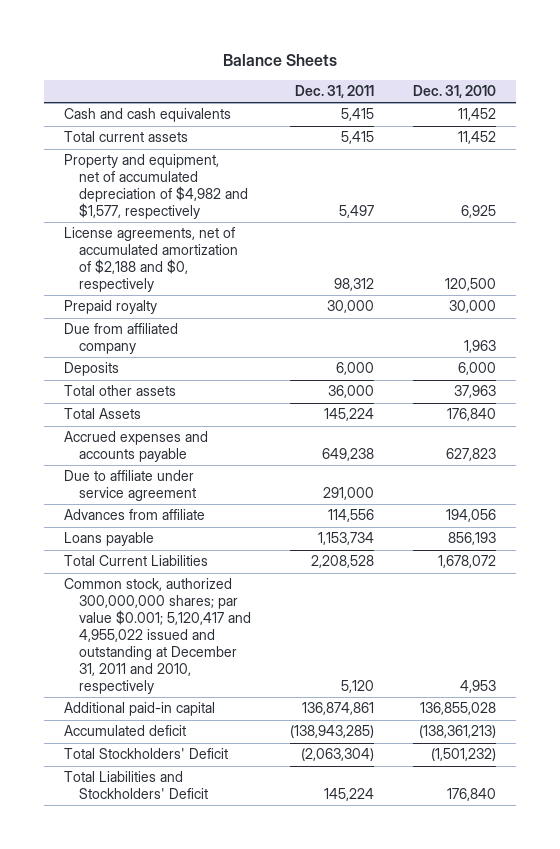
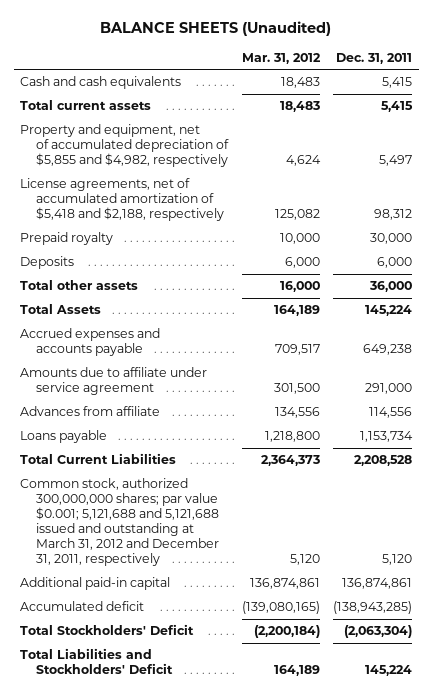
[222,53,337,66] Balance Sheets -> [100,21,332,37] BALANCE SHEETS (Unaudited)
[413,85,497,99] Dec. 31, 2010 -> none
none -> [241,52,321,64] Mar. 31, 2012
[63,154,249,220] Property and equipment, net of accumulated depreciation of $4,982 and $1,577, respectively -> [20,124,230,168] Property and equipment, net of accumulated depreciation of $5,855 and $4,982, respectively
[63,227,239,293] License agreements, net of accumulated amortization of $2,188 and $0, respectively -> [20,178,225,222] License agreements, net of accumulated amortization of $5,418 and $2,188, respectively
[63,323,178,355] Due from affiliated company -> none
[63,470,197,502] Due to affiliate under service agreement -> [20,367,208,396] Amounts due to affiliate under service agreement
[63,578,252,695] Common stock, authorized 300,000,000 shares; par value $0.001; 5,120,417 and 4,955,022 issued and outstanding at December 31, 2011 and 2010, respectively -> [20,478,220,567] Common stock, authorized 300,000,000 shares; par value $0.001; 5,121,688 and 5,121,688 issued and outstanding at March 31, 2012 and December 31, 2011, respectively

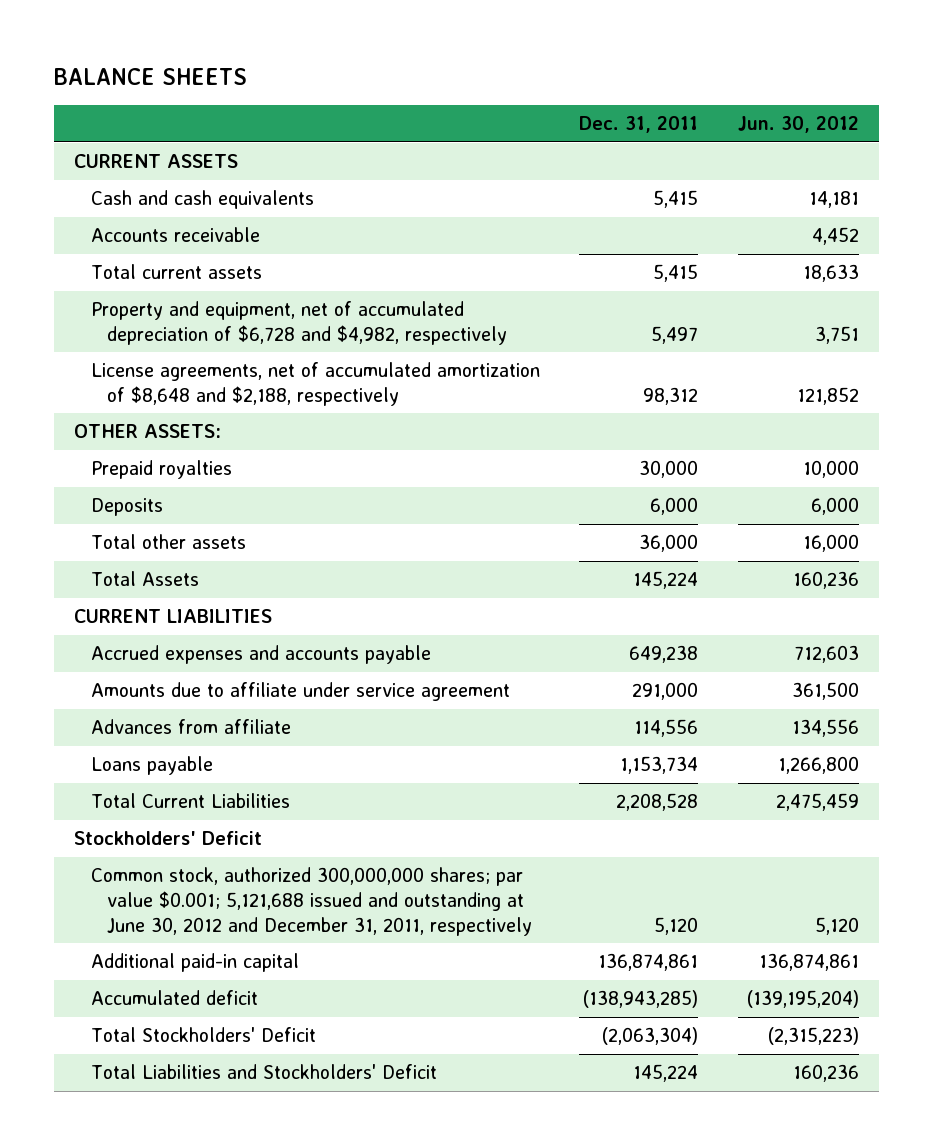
[100,21,332,37] BALANCE SHEETS (Unaudited) -> [54,68,248,86] BALANCE SHEETS
[241,52,321,64] Mar. 31, 2012 -> none
none -> [737,116,859,134] Jun. 30, 2012
none -> [74,154,239,169] CURRENT ASSETS
none -> [90,227,260,243] Accounts receivable
[20,124,230,168] Property and equipment, net of accumulated depreciation of $5,855 and $4,982, respectively -> [90,301,508,345] Property and equipment, net of accumulated depreciation of $6,728 and $4,982, respectively
[20,178,225,222] License agreements, net of accumulated amortization of $5,418 and $2,188, respectively -> [90,362,540,406] License agreements, net of accumulated amortization of $8,648 and $2,188, respectively
none -> [74,424,222,439] OTHER ASSETS:
[20,232,114,246] Prepaid royalty -> [90,460,232,480] Prepaid royalties
none -> [74,609,273,624] CURRENT LIABILITIES
none -> [74,831,263,846] Stockholders' Deficit
[20,478,220,567] Common stock, authorized 300,000,000 shares; par value $0.001; 5,121,688 and 5,121,688 issued and outstanding at March 31, 2012 and December 31, 2011, respectively -> [90,867,533,936] Common stock, authorized 300,000,000 shares; par value $0.001; 5,121,688 issued and outstanding at June 30, 2012 and December 31, 2011, respectively

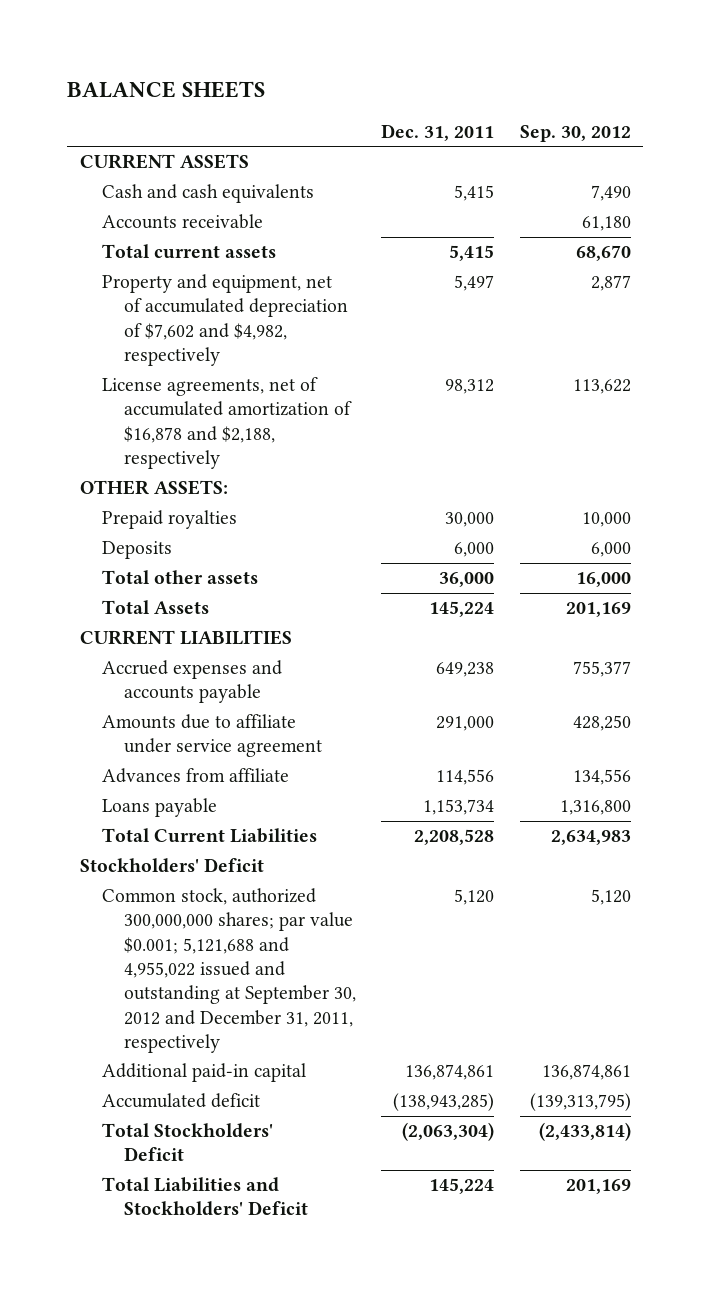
[737,116,859,134] Jun. 30, 2012 -> none
none -> [519,124,631,142] Sep. 30, 2012
[90,301,508,345] Property and equipment, net of accumulated depreciation of $6,728 and $4,982, respectively -> [101,274,348,367] Property and equipment, net of accumulated depreciation of $7,602 and $4,982, respectively
[90,362,540,406] License agreements, net of accumulated amortization of $8,648 and $2,188, respectively -> [101,377,352,470] License agreements, net of accumulated amortization of $16,878 and $2,188, respectively
[90,867,533,936] Common stock, authorized 300,000,000 shares; par value $0.001; 5,121,688 issued and outstanding at June 30, 2012 and December 31, 2011, respectively -> [101,888,356,1053] Common stock, authorized 300,000,000 shares; par value $0.001; 5,121,688 and 4,955,022 issued and outstanding at September 30, 2012 and December 31, 2011, respectively

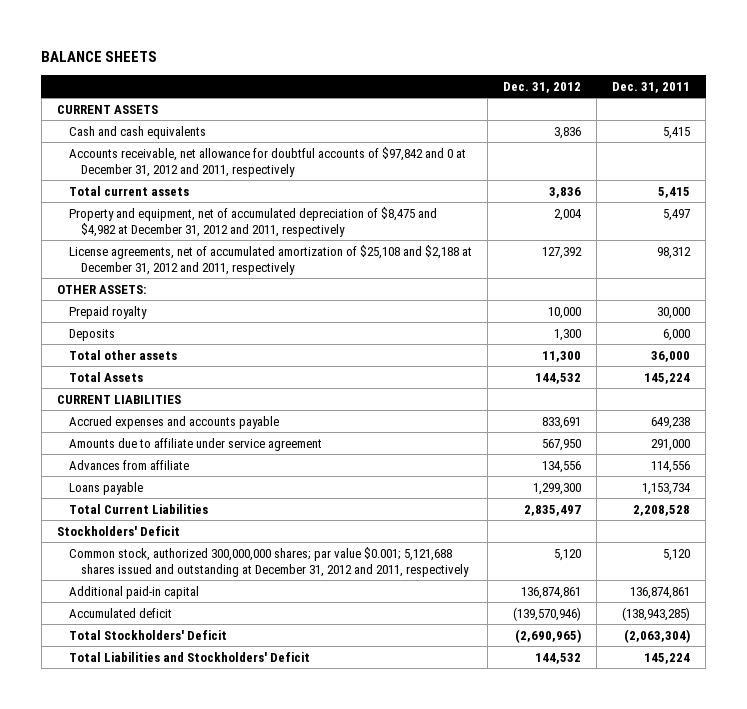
[519,124,631,142] Sep. 30, 2012 -> none
none -> [503,81,582,93] Dec. 31, 2012
[101,214,263,230] Accounts receivable -> [69,146,467,177] Accounts receivable, net allowance for doubtful accounts of $97,842 and 0 at December 31, 2012 and 2011, respectively
[101,274,348,367] Property and equipment, net of accumulated depreciation of $7,602 and $4,982, respectively -> [69,206,438,237] Property and equipment, net of accumulated depreciation of $8,475 and $4,982 at December 31, 2012 and 2011, respectively
[101,377,352,470] License agreements, net of accumulated amortization of $16,878 and $2,188, respectively -> [69,244,473,275] License agreements, net of accumulated amortization of $25,108 and $2,188 at December 31, 2012 and 2011, respectively
[101,510,237,530] Prepaid royalties -> [69,305,148,319] Prepaid royalty
[101,888,356,1053] Common stock, authorized 300,000,000 shares; par value $0.001; 5,121,688 and 4,955,022 issued and outstanding at September 30, 2012 and December 31, 2011, respectively -> [69,546,470,577] Common stock, authorized 300,000,000 shares; par value $0.001; 5,121,688 shares issued and outstanding at December 31, 2012 and 2011, respectively

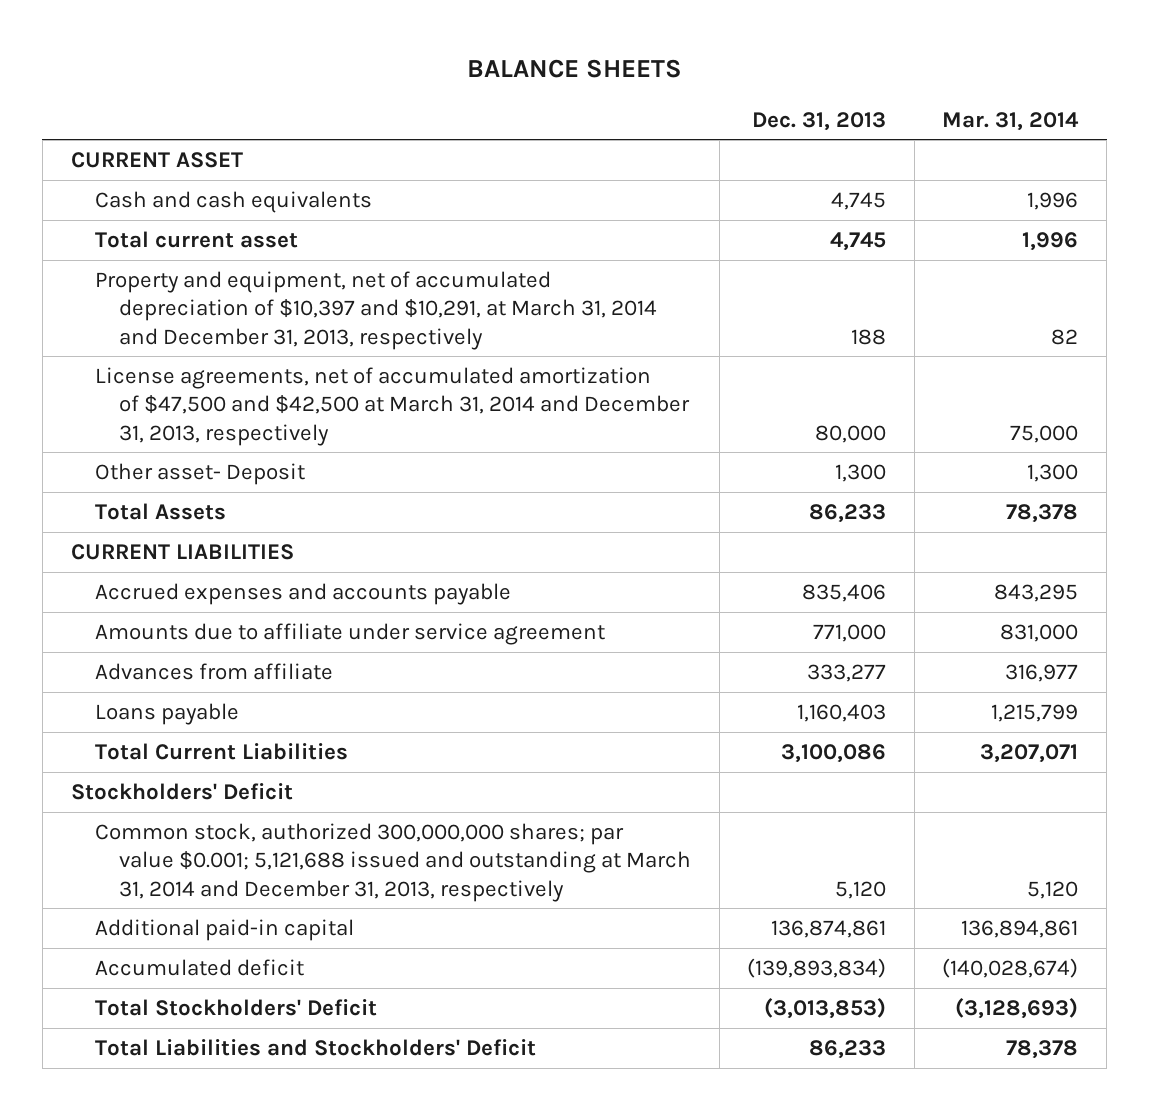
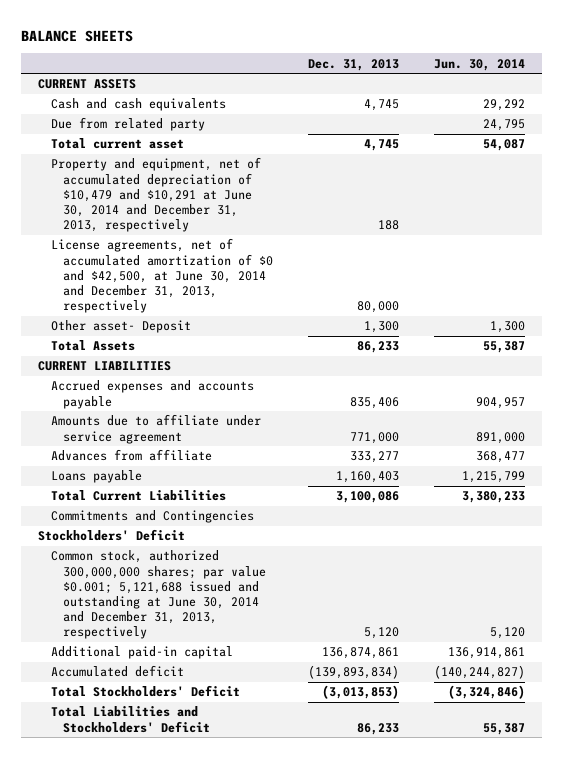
[942,111,1080,131] Mar. 31, 2014 -> none
none -> [433,58,525,71] Jun. 30, 2014
[70,151,243,168] CURRENT ASSET -> [38,79,137,90] CURRENT ASSETS
none -> [50,117,205,132] Due from related party
[94,270,657,350] Property and equipment, net of accumulated depreciation of $10,397 and $10,291, at March 31, 2014 and December 31, 2013, respectively -> [50,157,261,233] Property and equipment, net of accumulated depreciation of $10,479 and $10,291 at June 30, 2014 and December 31, 2013, respectively
[94,366,690,446] License agreements, net of accumulated amortization of $47,500 and $42,500 at March 31, 2014 and December 31, 2013, respectively -> [50,238,274,314] License agreements, net of accumulated amortization of $0 and $42,500, at June 30, 2014 and December 31, 2013, respectively
none -> [50,510,254,524] Commitments and Contingencies
[94,822,691,902] Common stock, authorized 300,000,000 shares; par value $0.001; 5,121,688 issued and outstanding at March 31, 2014 and December 31, 2013, respectively -> [50,550,267,640] Common stock, authorized 300,000,000 shares; par value $0.001; 5,121,688 issued and outstanding at June 30, 2014 and December 31, 2013, respectively

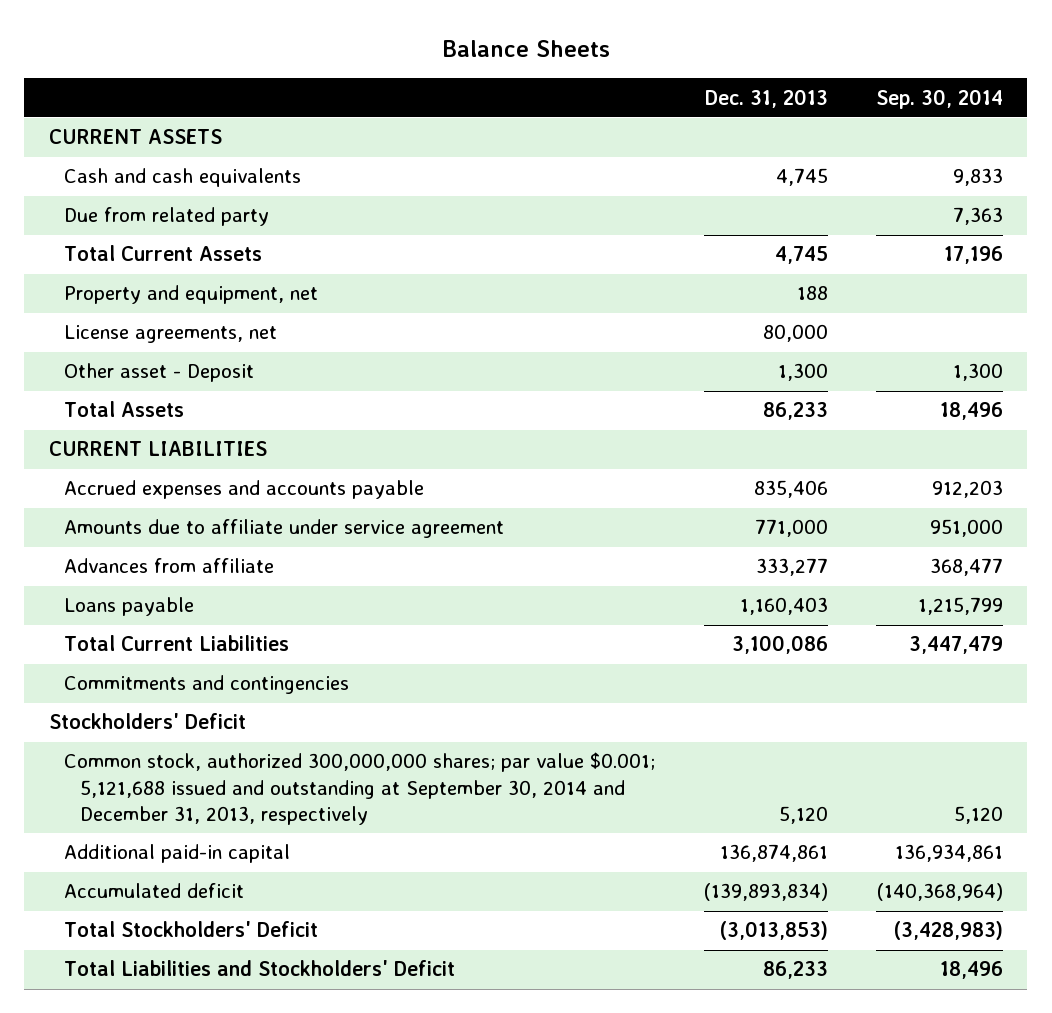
[21,29,134,42] BALANCE SHEETS -> [441,40,610,58] Balance Sheets
[433,58,525,71] Jun. 30, 2014 -> none
none -> [876,88,1004,109] Sep. 30, 2014
[50,138,184,150] Total current asset -> [64,245,263,262] Total Current Assets
[50,157,261,233] Property and equipment, net of accumulated depreciation of $10,479 and $10,291 at June 30, 2014 and December 31, 2013, respectively -> [64,285,319,305] Property and equipment, net
[50,238,274,314] License agreements, net of accumulated amortization of $0 and $42,500, at June 30, 2014 and December 31, 2013, respectively -> [64,325,278,344] License agreements, net
[50,320,191,334] Other asset- Deposit -> [64,363,255,383] Other asset - Deposit
[50,510,254,524] Commitments and Contingencies -> [64,675,350,695] Commitments and contingencies
[50,550,267,640] Common stock, authorized 300,000,000 shares; par value $0.001; 5,121,688 issued and outstanding at June 30, 2014 and December 31, 2013, respectively -> [64,752,656,826] Common stock, authorized 300,000,000 shares; par value $0.001; 5,121,688 issued and outstanding at September 30, 2014 and December 31, 2013, respectively

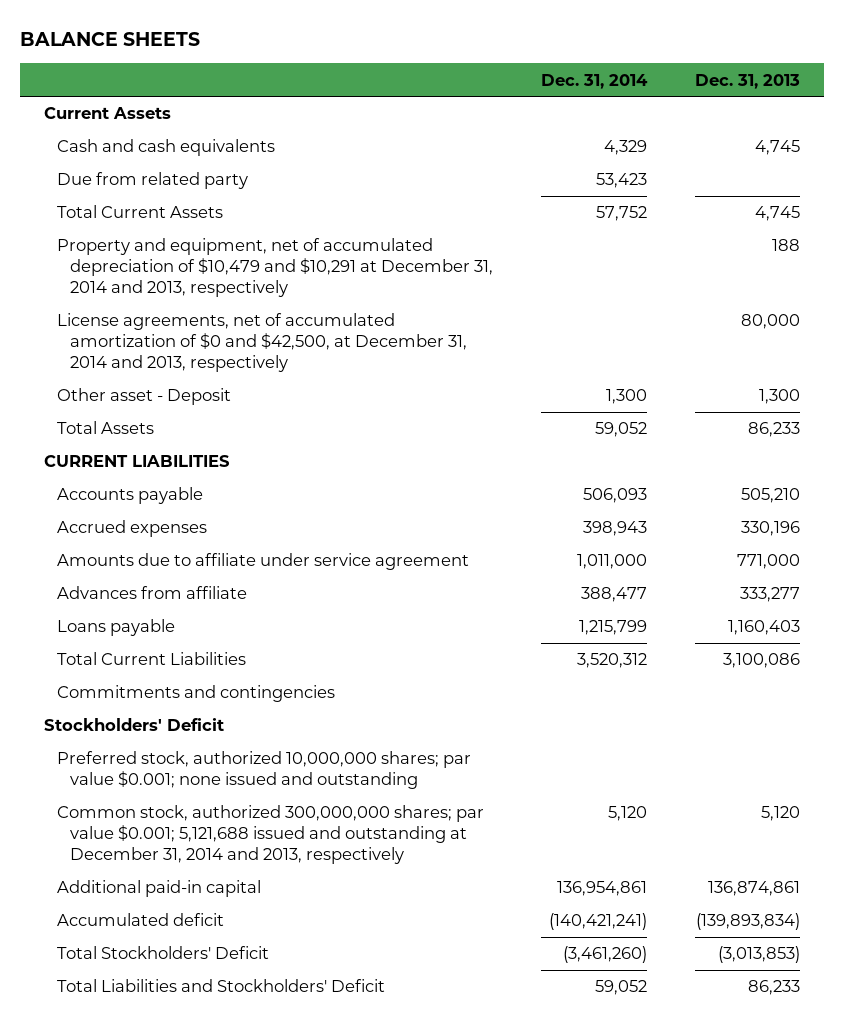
[441,40,610,58] Balance Sheets -> [20,32,201,47] BALANCE SHEETS
[876,88,1004,109] Sep. 30, 2014 -> none
none -> [541,73,649,89] Dec. 31, 2014
[48,129,222,145] CURRENT ASSETS -> [44,107,172,120] Current Assets
[64,285,319,305] Property and equipment, net -> [57,238,494,297] Property and equipment, net of accumulated depreciation of $10,479 and $10,291 at December 31, 2014 and 2013, respectively
[64,325,278,344] License agreements, net -> [57,313,468,372] License agreements, net of accumulated amortization of $0 and $42,500, at December 31, 2014 and 2013, respectively
[64,480,425,500] Accrued expenses and accounts payable -> none
none -> [57,487,204,505] Accounts payable
none -> [57,520,208,538] Accrued expenses
none -> [57,751,472,790] Preferred stock, authorized 10,000,000 shares; par value $0.001; none issued and outstanding
[64,752,656,826] Common stock, authorized 300,000,000 shares; par value $0.001; 5,121,688 issued and outstanding at September 30, 2014 and December 31, 2013, respectively -> [57,805,485,864] Common stock, authorized 300,000,000 shares; par value $0.001; 5,121,688 issued and outstanding at December 31, 2014 and 2013, respectively

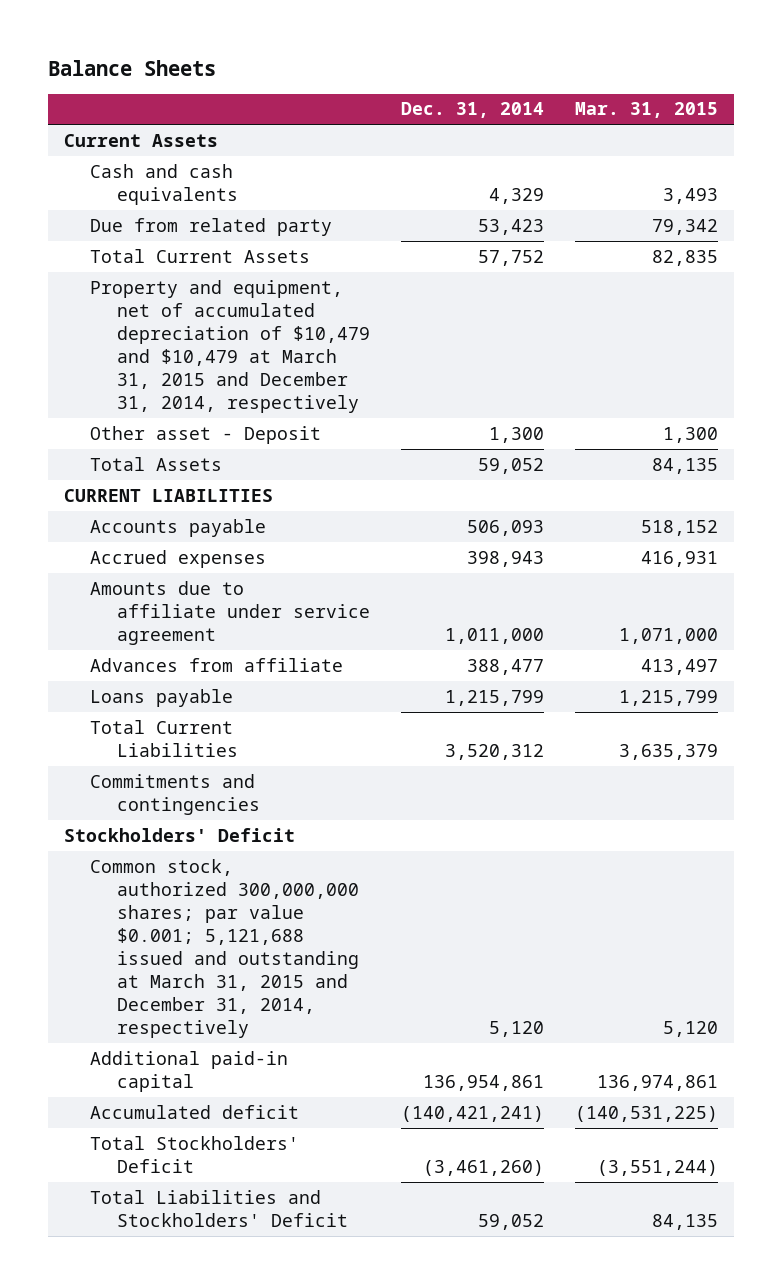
[20,32,201,47] BALANCE SHEETS -> [47,59,216,76] Balance Sheets
[695,73,801,89] Dec. 31, 2013 -> none
none -> [575,102,719,119] Mar. 31, 2015
[57,313,468,372] License agreements, net of accumulated amortization of $0 and $42,500, at December 31, 2014 and 2013, respectively -> none
[57,238,494,297] Property and equipment, net of accumulated depreciation of $10,479 and $10,291 at December 31, 2014 and 2013, respectively -> [90,279,370,414] Property and equipment, net of accumulated depreciation of $10,479 and $10,479 at March 31, 2015 and December 31, 2014, respectively
[57,751,472,790] Preferred stock, authorized 10,000,000 shares; par value $0.001; none issued and outstanding -> none
[57,805,485,864] Common stock, authorized 300,000,000 shares; par value $0.001; 5,121,688 issued and outstanding at December 31, 2014 and 2013, respectively -> [90,858,359,1039] Common stock, authorized 300,000,000 shares; par value $0.001; 5,121,688 issued and outstanding at March 31, 2015 and December 31, 2014, respectively

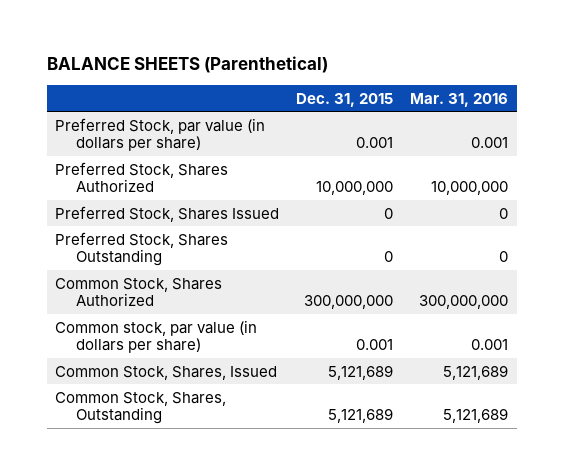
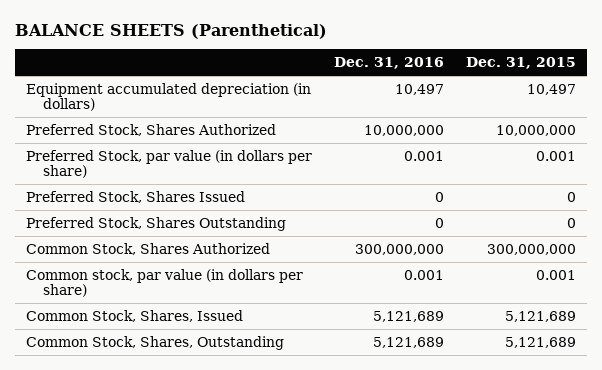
[410,92,509,107] Mar. 31, 2016 -> none
none -> [333,57,444,70] Dec. 31, 2016
none -> [25,82,311,112] Equipment accumulated depreciation (in dollars)
[55,117,266,151] Preferred Stock, par value (in dollars per share) -> [25,149,312,179] Preferred Stock, par value (in dollars per share)

